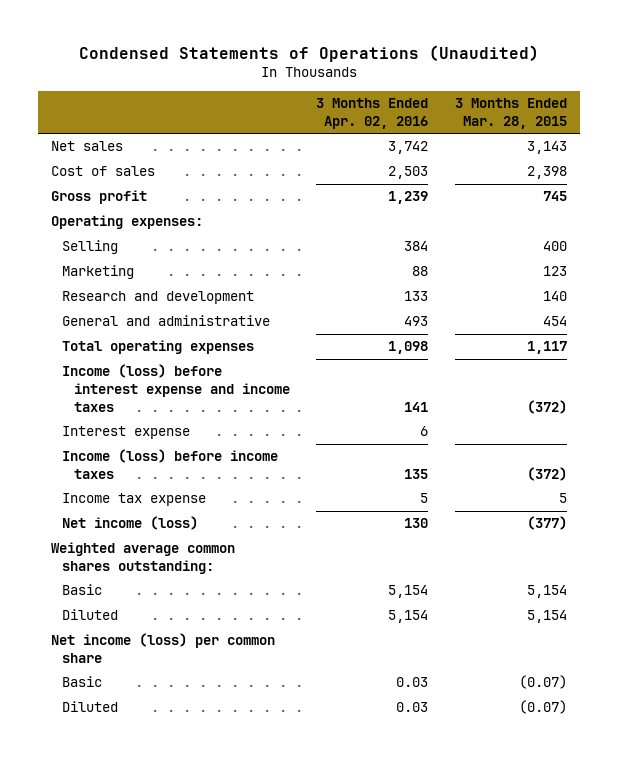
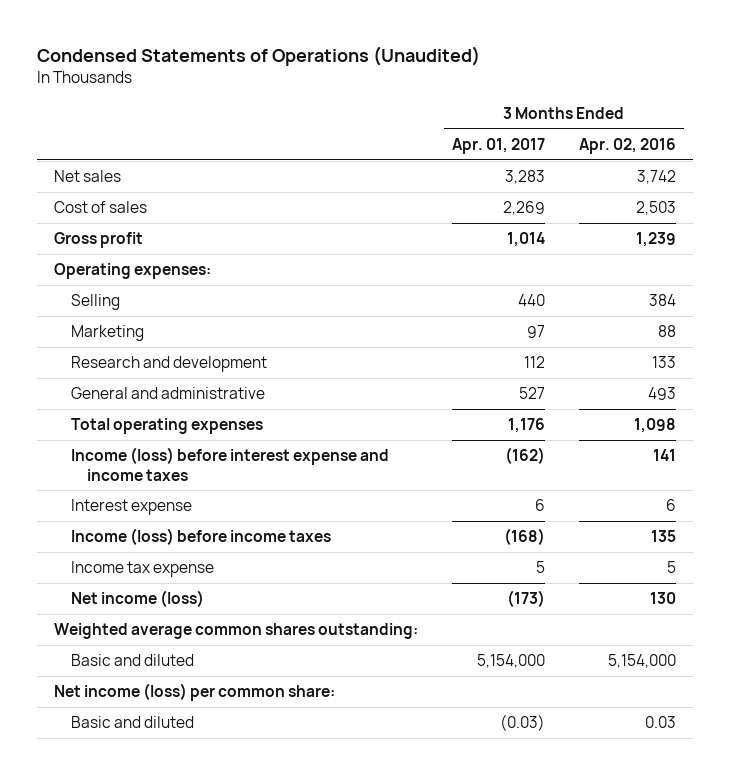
[454,98,567,130] 3 Months Ended Mar. 28, 2015 -> none
none -> [452,138,546,155] Apr. 01, 2017
[62,584,103,596] Basic -> none
[62,609,119,621] Diluted -> none
[62,676,103,688] Basic -> none
[62,701,119,713] Diluted -> none
none -> [70,654,194,667] Basic and diluted
[50,633,275,663] Net income (loss) per common share -> [54,683,336,702] Net income (loss) per common share:
none -> [70,716,194,729] Basic and diluted

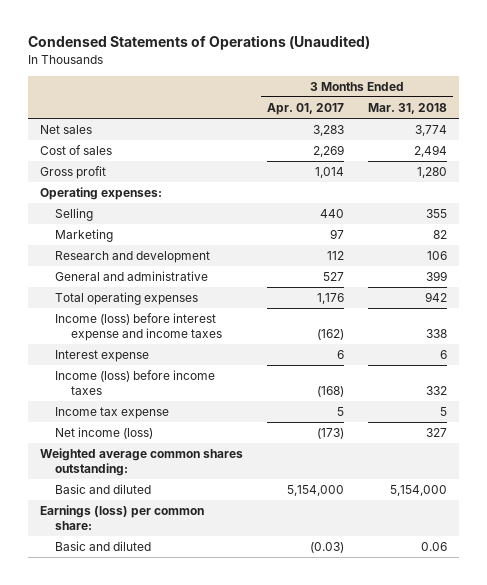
[578,138,676,155] Apr. 02, 2016 -> none
none -> [367,102,447,114] Mar. 31, 2018
[54,683,336,702] Net income (loss) per common share: -> [40,505,205,530] Earnings (loss) per common share:

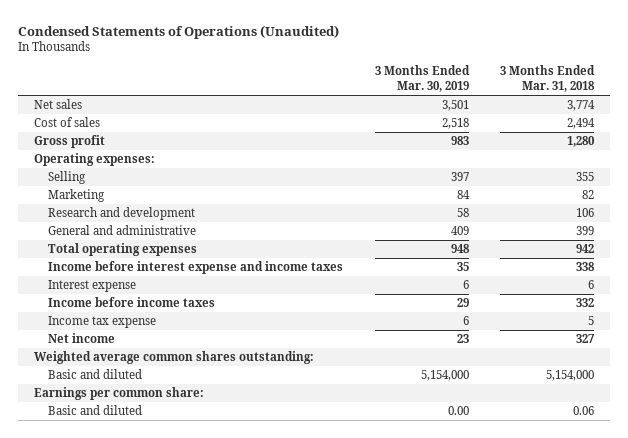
[266,102,344,115] Apr. 01, 2017 -> none
none -> [374,65,470,92] 3 Months Ended Mar. 30, 2019
[55,313,222,341] Income (loss) before interest expense and income taxes -> [48,261,344,275] Income before interest expense and income taxes
[55,370,216,395] Income (loss) before income taxes -> [48,297,216,308] Income before income taxes
[55,427,154,440] Net income (loss) -> [48,333,116,344] Net income
[40,505,205,530] Earnings (loss) per common share: -> [33,387,204,401] Earnings per common share:

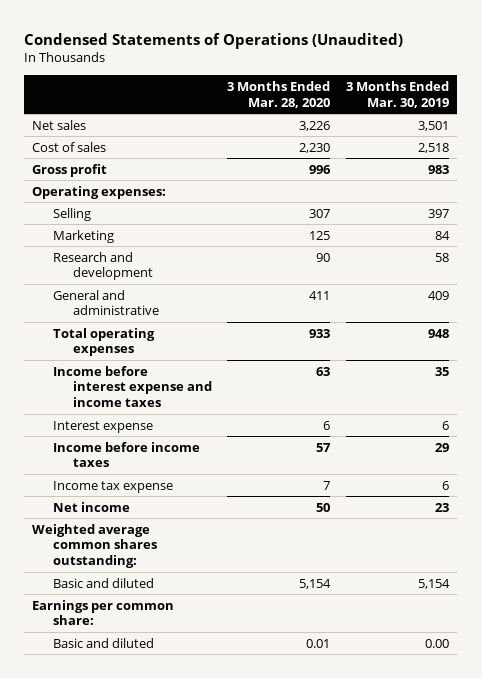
[500,65,596,92] 3 Months Ended Mar. 31, 2018 -> none
none -> [227,81,331,108] 3 Months Ended Mar. 28, 2020
[420,370,469,382] 5,154,000 -> [418,578,451,589] 5,154

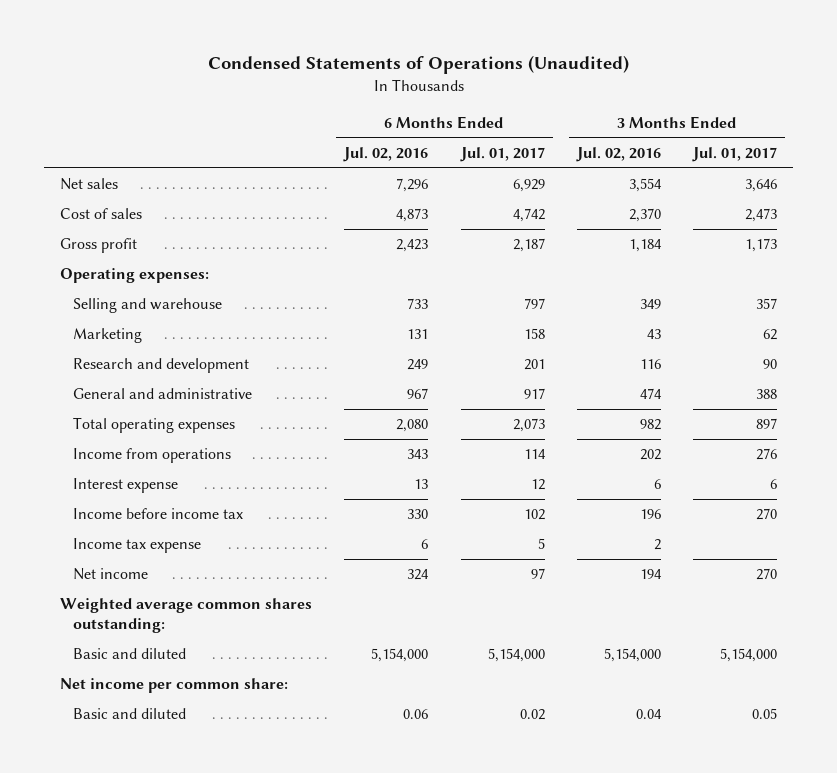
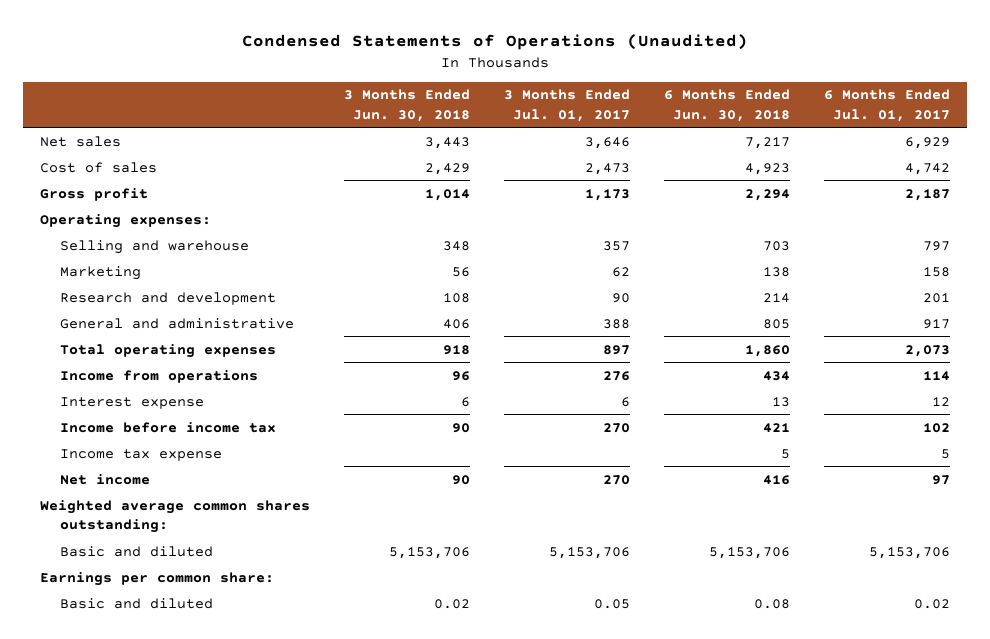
[343,146,429,162] Jul. 02, 2016 -> none
[575,146,661,162] Jul. 02, 2016 -> none
none -> [343,89,470,122] 3 Months Ended Jun. 30, 2018
none -> [663,89,790,122] 6 Months Ended Jun. 30, 2018
[487,648,545,663] 5,154,000 -> [868,546,950,559] 5,153,706
[720,648,778,663] 5,154,000 -> [548,546,630,559] 5,153,706
[60,678,289,694] Net income per common share: -> [39,571,274,586] Earnings per common share:

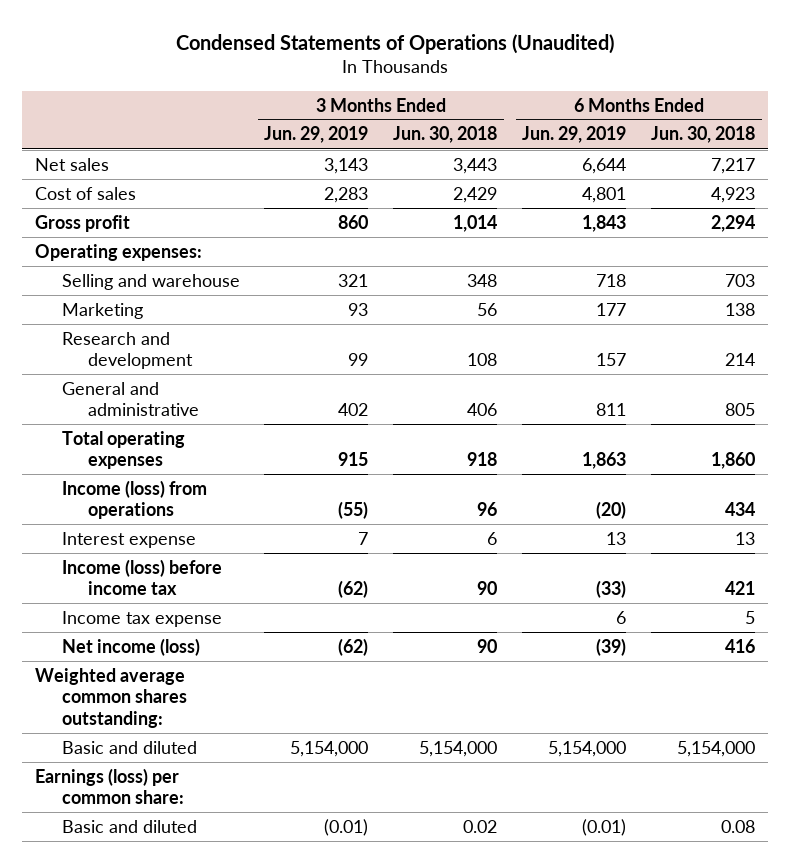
[503,89,630,122] 3 Months Ended Jul. 01, 2017 -> none
[823,89,950,122] 6 Months Ended Jul. 01, 2017 -> none
none -> [264,126,369,144] Jun. 29, 2019
none -> [522,126,627,144] Jun. 29, 2019
[60,369,259,383] Income from operations -> [61,479,207,520] Income (loss) from operations
[60,421,277,433] Income before income tax -> [61,558,222,596] Income (loss) before income tax
[60,473,151,485] Net income -> [61,637,200,656] Net income (loss)
[388,546,470,559] 5,153,706 -> [419,740,498,757] 5,154,000
[708,546,790,559] 5,153,706 -> [677,740,756,757] 5,154,000
[39,571,274,586] Earnings per common share: -> [34,767,184,805] Earnings (loss) per common share:

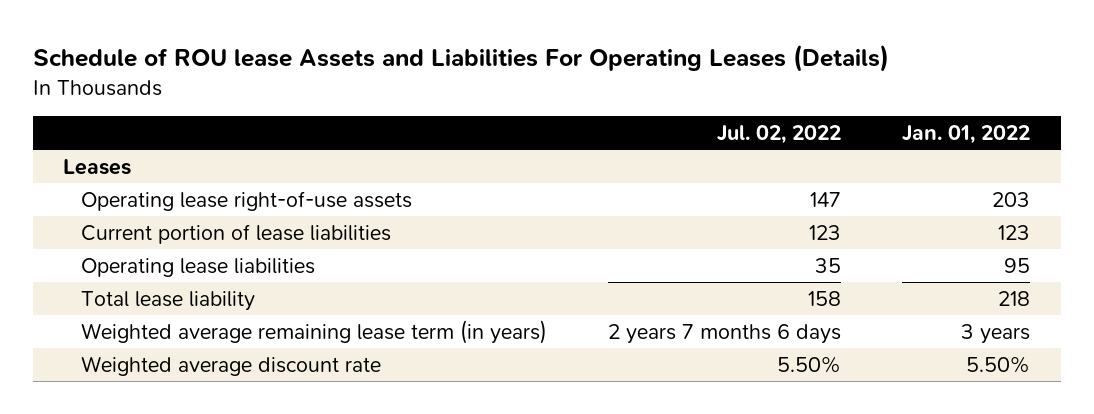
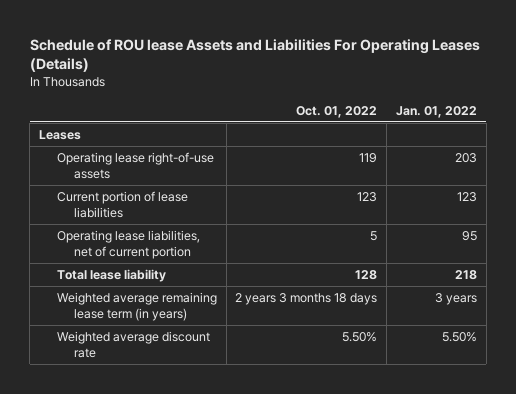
[717,124,842,144] Jul. 02, 2022 -> none
none -> [296,105,378,118] Oct. 01, 2022
[81,257,316,277] Operating lease liabilities -> [56,230,200,260] Operating lease liabilities, net of current portion

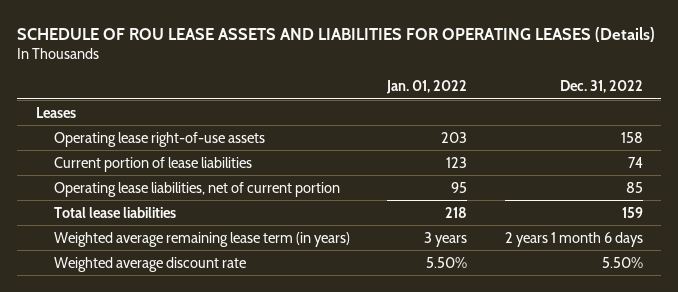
[29,38,480,73] Schedule of ROU lease Assets and Liabilities For Operating Leases (Details) -> [17,26,656,42] SCHEDULE OF ROU LEASE ASSETS AND LIABILITIES FOR OPERATING LEASES (Details)
[296,105,378,118] Oct. 01, 2022 -> none
none -> [559,80,643,94] Dec. 31, 2022
[56,269,166,283] Total lease liability -> [53,206,176,218] Total lease liabilities

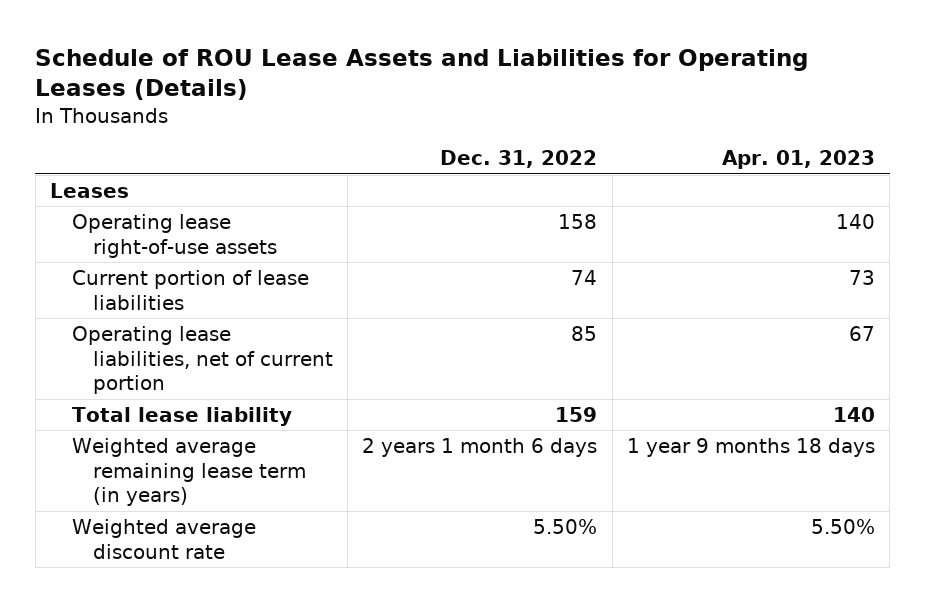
[17,26,656,42] SCHEDULE OF ROU LEASE ASSETS AND LIABILITIES FOR OPERATING LEASES (Details) -> [35,48,809,101] Schedule of ROU Lease Assets and Liabilities for Operating Leases (Details)
[386,80,468,95] Jan. 01, 2022 -> none
none -> [721,150,875,170] Apr. 01, 2023
[53,206,176,218] Total lease liabilities -> [71,406,292,426] Total lease liability

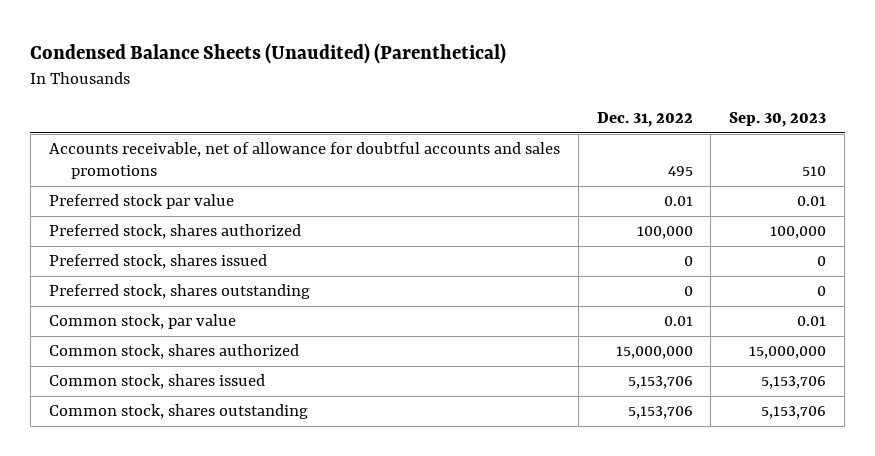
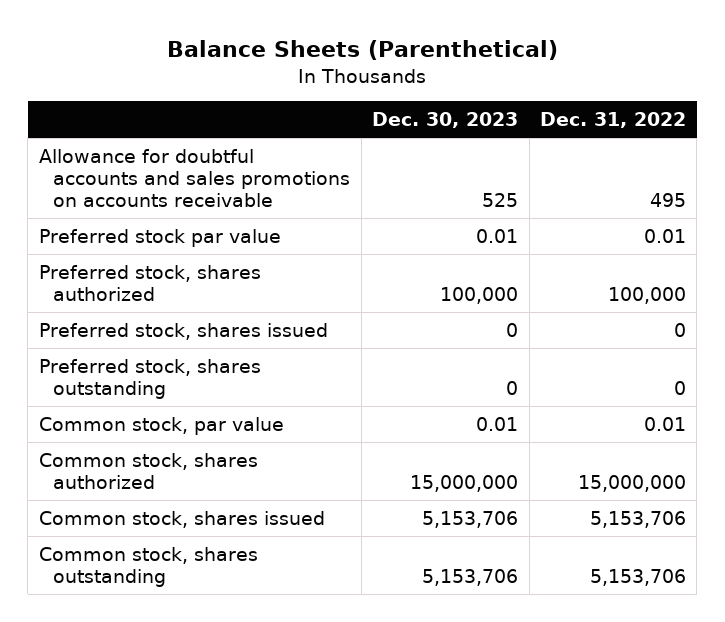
[30,43,507,65] Condensed Balance Sheets (Unaudited) (Parenthetical) -> [167,40,559,61] Balance Sheets (Parenthetical)
[729,112,827,128] Sep. 30, 2023 -> none
none -> [372,112,519,129] Dec. 30, 2023
[48,142,560,180] Accounts receivable, net of allowance for doubtful accounts and sales promotions -> [38,148,351,208] Allowance for doubtful accounts and sales promotions on accounts receivable

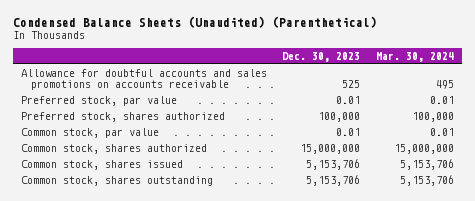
[167,40,559,61] Balance Sheets (Parenthetical) -> [13,15,378,28] Condensed Balance Sheets (Unaudited) (Parenthetical)
[539,112,686,129] Dec. 31, 2022 -> none
none -> [376,51,455,62] Mar. 30, 2024
[38,228,281,247] Preferred stock par value -> [20,96,177,107] Preferred stock, par value
[38,322,328,340] Preferred stock, shares issued -> none
[38,358,261,400] Preferred stock, shares outstanding -> none

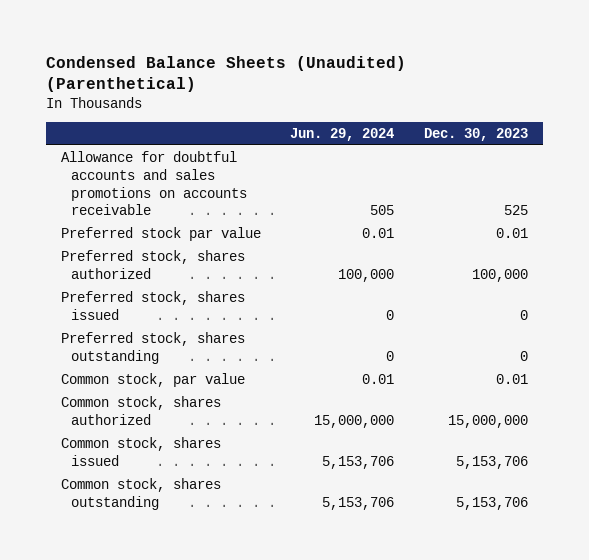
[376,51,455,62] Mar. 30, 2024 -> none
none -> [290,127,395,141] Jun. 29, 2024
[20,96,177,107] Preferred stock, par value -> [60,227,261,242] Preferred stock par value
none -> [60,291,245,320] Preferred stock, shares issued
none -> [60,332,245,364] Preferred stock, shares outstanding

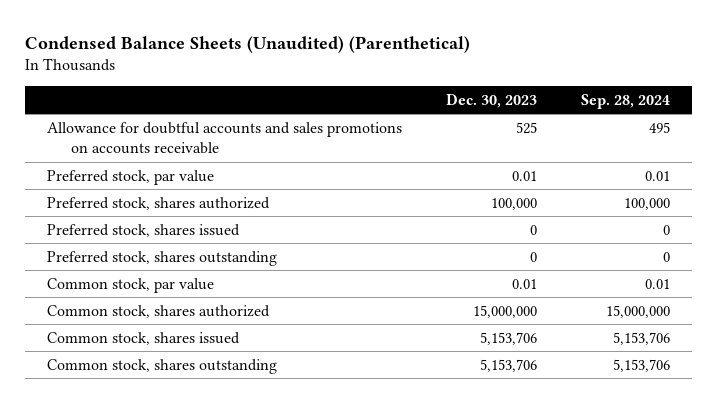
[290,127,395,141] Jun. 29, 2024 -> none
none -> [581,93,671,109] Sep. 28, 2024
[60,227,261,242] Preferred stock par value -> [46,169,214,185] Preferred stock, par value

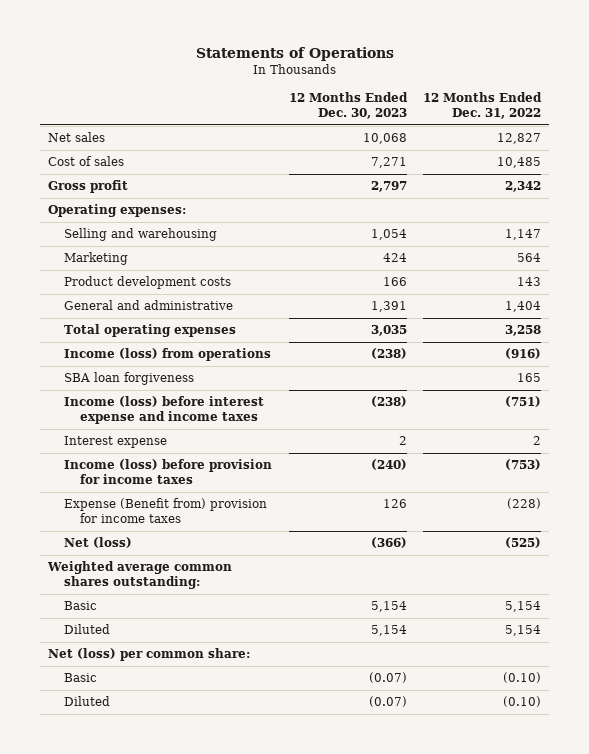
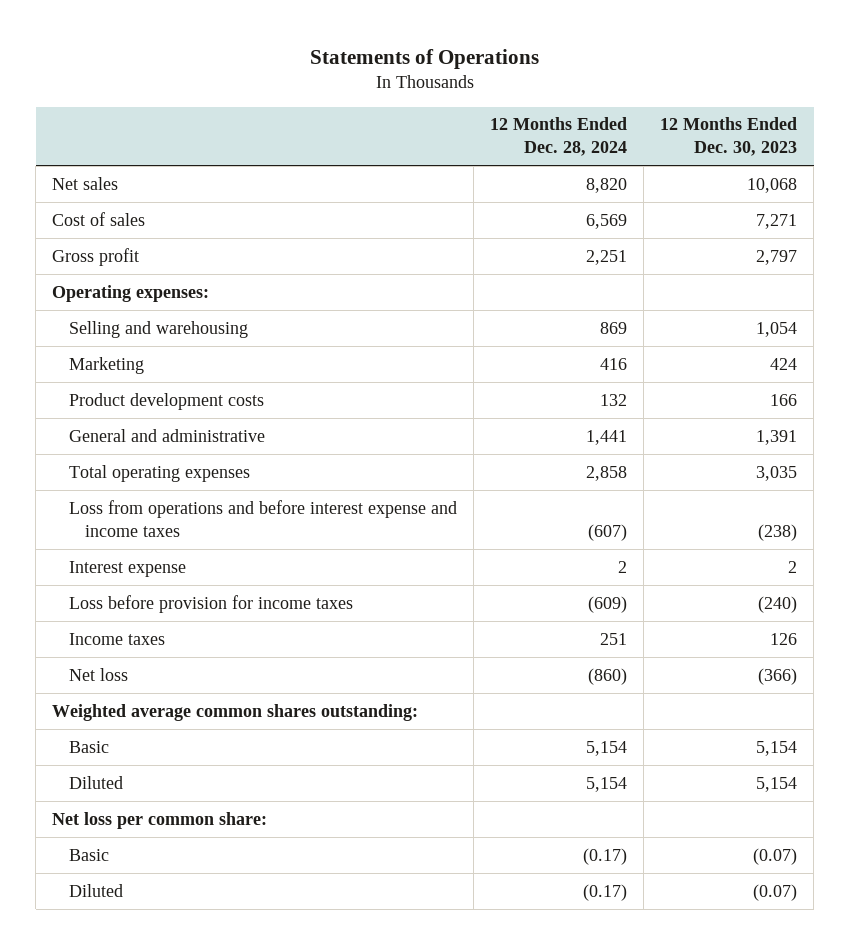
[423,91,543,119] 12 Months Ended Dec. 31, 2022 -> none
none -> [489,117,627,157] 12 Months Ended Dec. 28, 2024
[64,372,195,386] SBA loan forgiveness -> none
[64,396,265,425] Income (loss) before interest expense and income taxes -> none
[64,348,272,362] Income (loss) from operations -> [68,499,457,537] Loss from operations and before interest expense and income taxes
[64,459,273,485] Income (loss) before provision for income taxes -> [68,594,353,613] Loss before provision for income taxes
[64,498,268,524] Expense (Benefit from) provision for income taxes -> [68,632,165,645] Income taxes
[64,537,133,549] Net (loss) -> [68,667,128,681] Net loss
[48,648,251,662] Net (loss) per common share: -> [52,811,268,829] Net loss per common share:

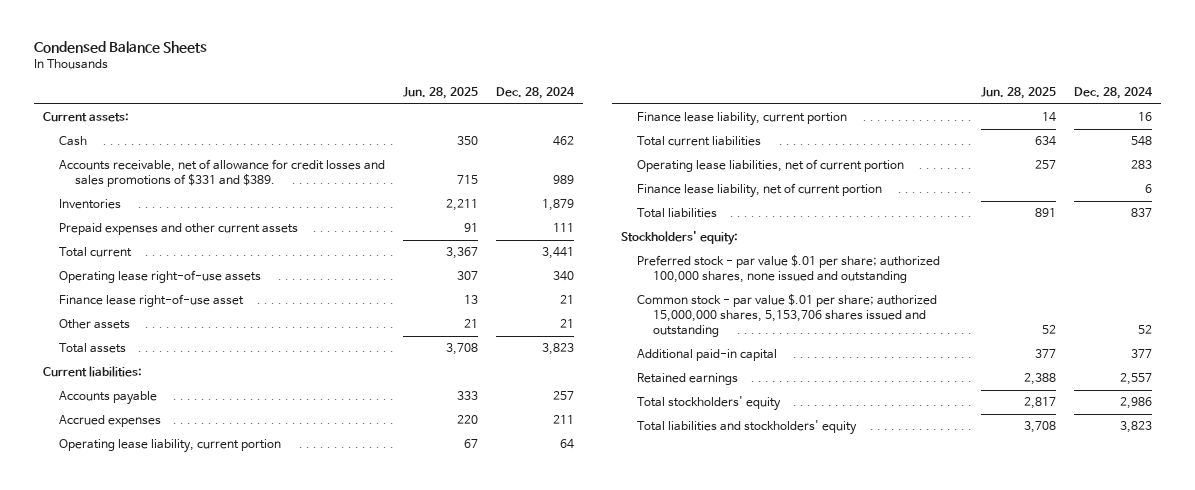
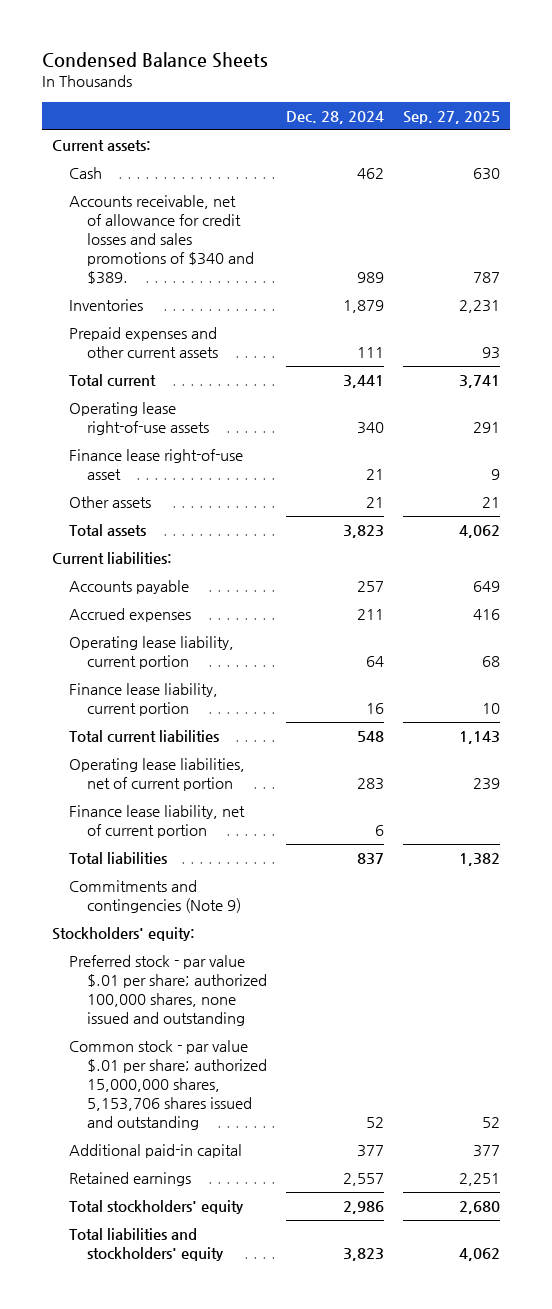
[402,87,478,100] Jun. 28, 2025 -> none
none -> [403,111,501,125] Sep. 27, 2025
[58,159,385,188] Accounts receivable, net of allowance for credit losses and sales promotions of $331 and $389. -> [69,195,254,284] Accounts receivable, net of allowance for credit losses and sales promotions of $340 and $389.
none -> [69,880,241,914] Commitments and contingencies (Note 9)

